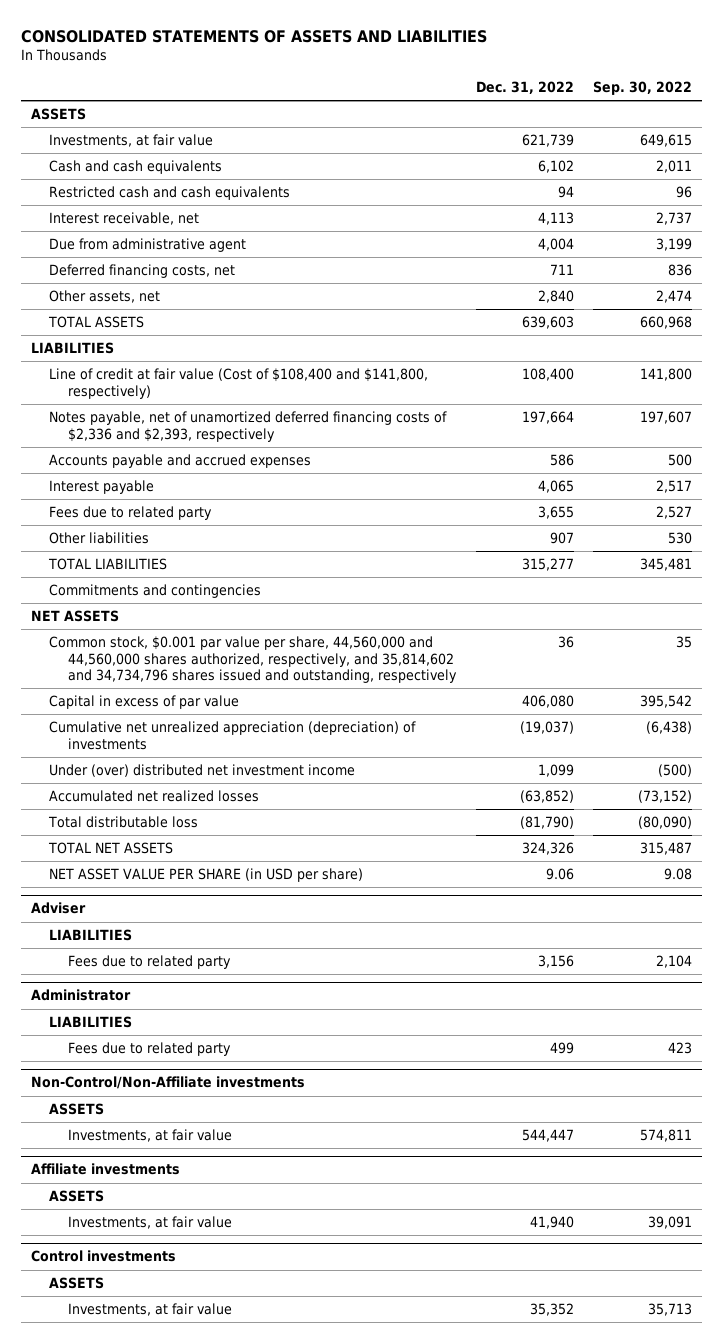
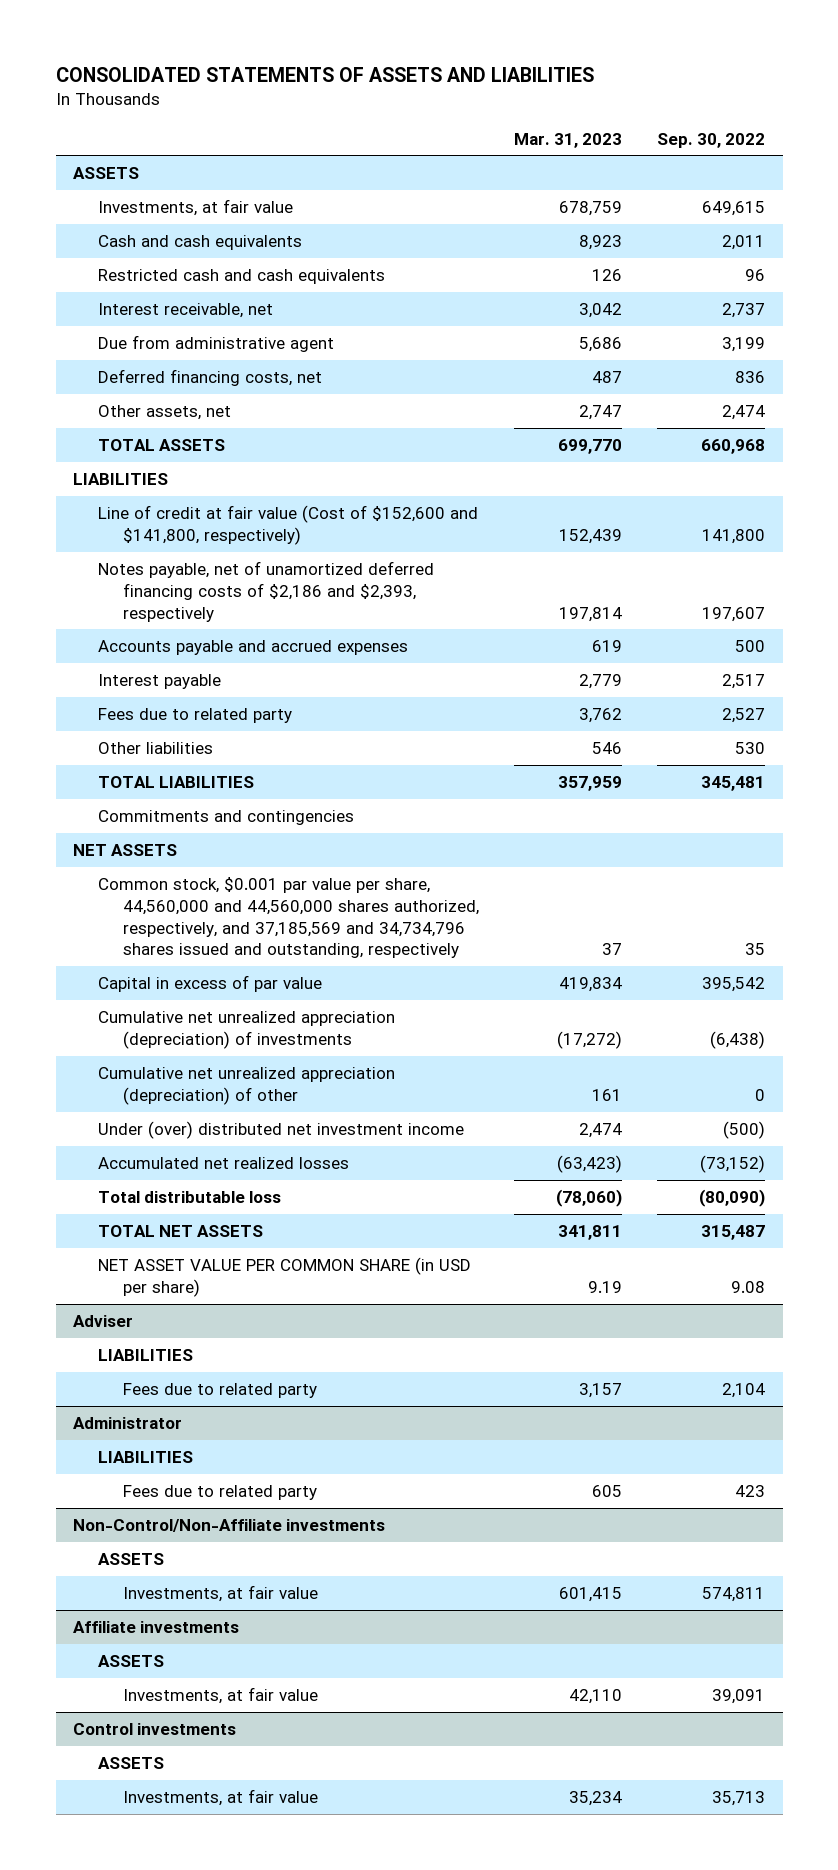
[475,80,574,94] Dec. 31, 2022 -> none
none -> [513,132,622,148] Mar. 31, 2023
[49,368,429,399] Line of credit at fair value (Cost of $108,400 and $141,800, respectively) -> [97,504,478,545] Line of credit at fair value (Cost of $152,600 and $141,800, respectively)
[49,411,448,442] Notes payable, net of unamortized deferred financing costs of $2,336 and $2,393, respectively -> [97,560,434,622] Notes payable, net of unamortized deferred financing costs of $2,186 and $2,393, respectively
[49,636,457,684] Common stock, $0.001 par value per share, 44,560,000 and 44,560,000 shares authorized, respectively, and 35,814,602 and 34,734,796 shares issued and outstanding, respectively -> [97,876,479,959] Common stock, $0.001 par value per share, 44,560,000 and 44,560,000 shares authorized, respectively, and 37,185,569 and 34,734,796 shares issued and outstanding, respectively
none -> [97,1066,395,1105] Cumulative net unrealized appreciation (depreciation) of other
[49,868,364,883] NET ASSET VALUE PER SHARE (in USD per share) -> [97,1256,471,1297] NET ASSET VALUE PER COMMON SHARE (in USD per share)

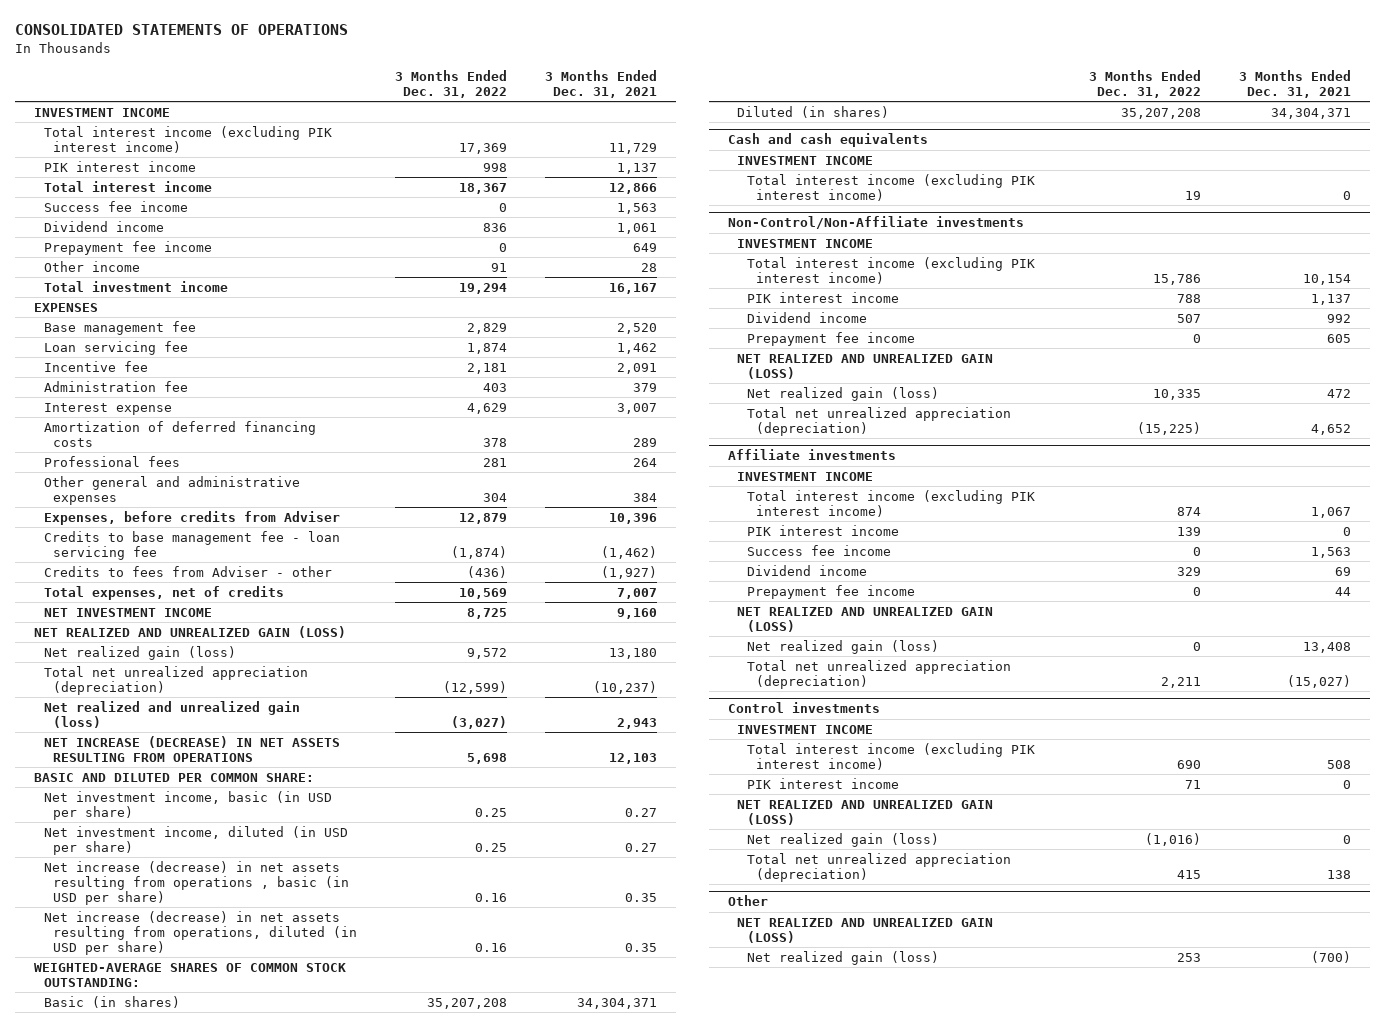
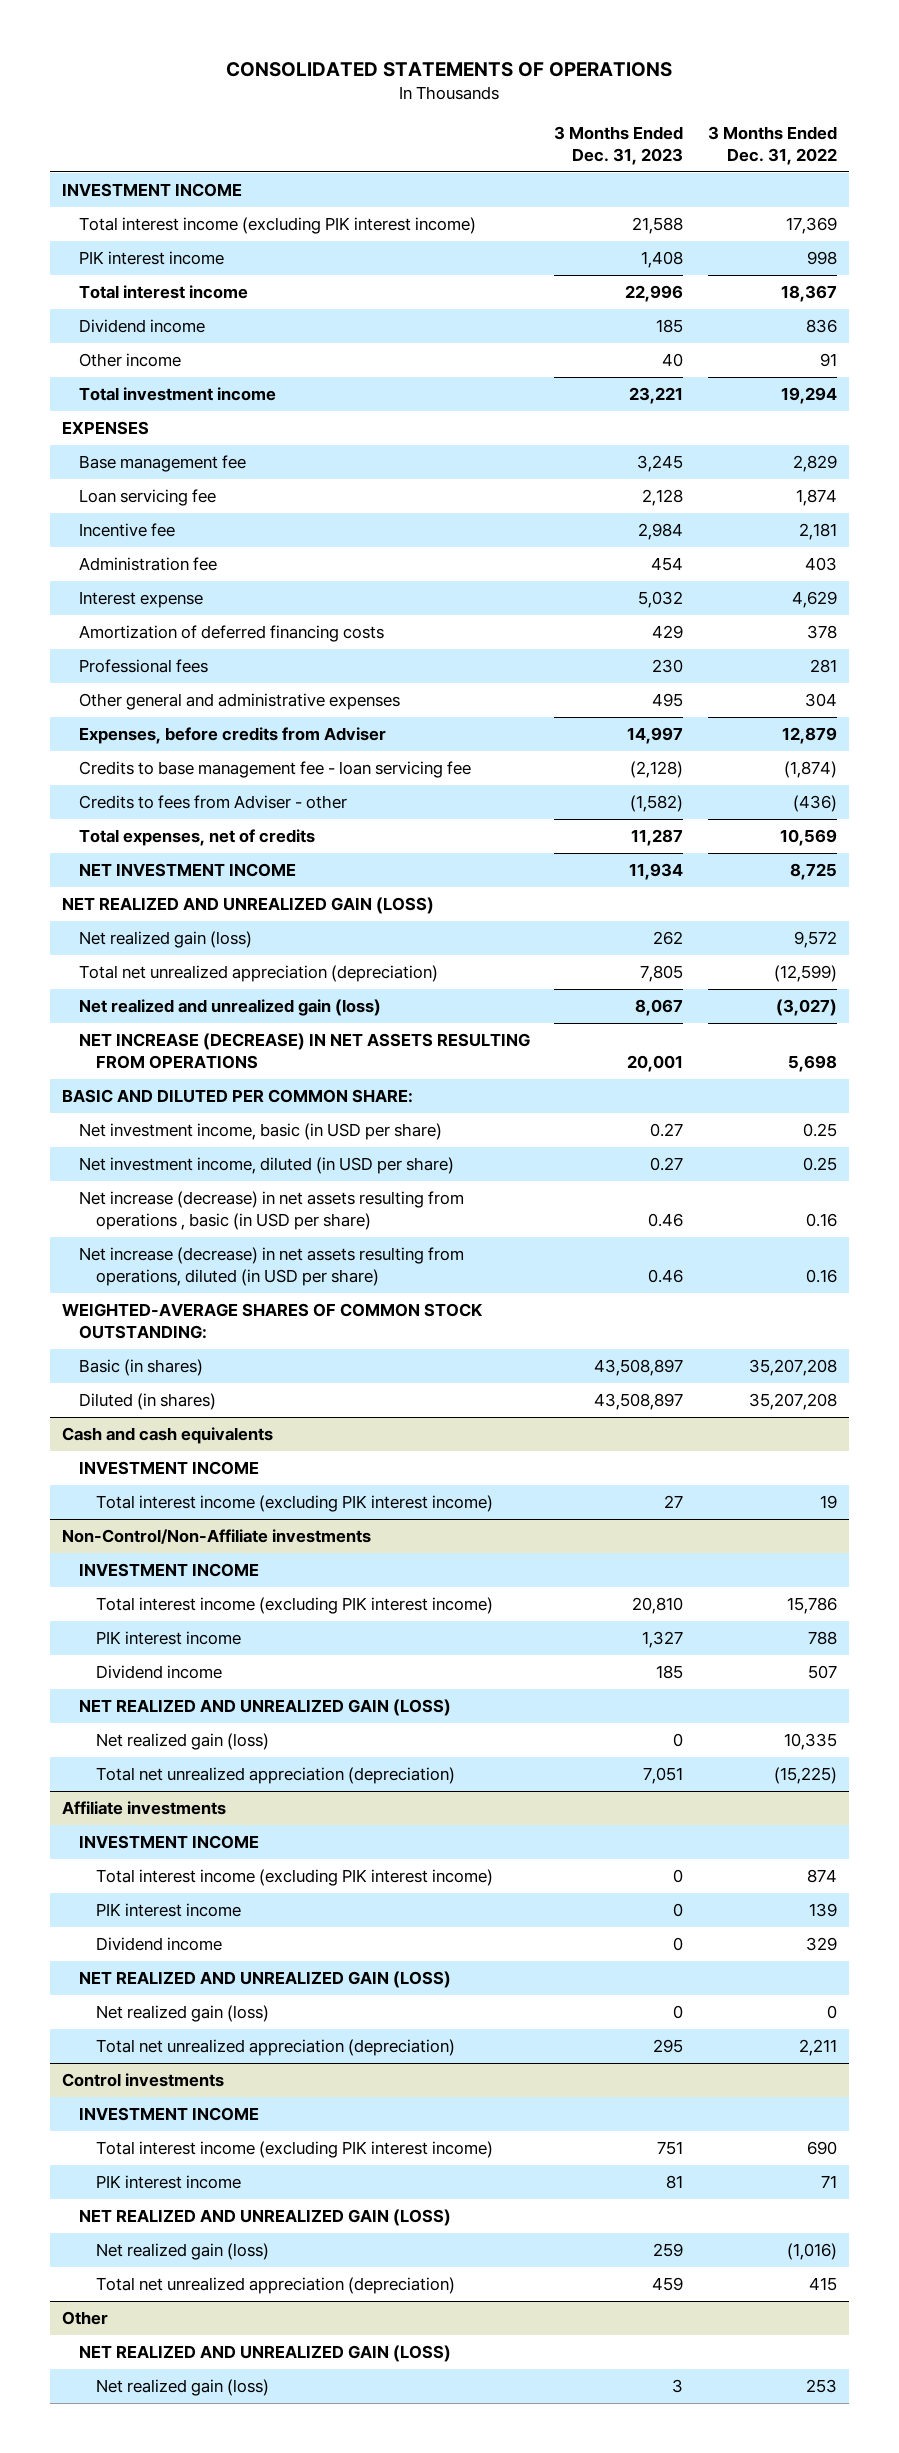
[545,69,658,98] 3 Months Ended Dec. 31, 2021 -> none
none -> [554,126,684,165] 3 Months Ended Dec. 31, 2023
[43,200,188,212] Success fee income -> none
[43,240,212,255] Prepayment fee income -> none
[746,331,915,346] Prepayment fee income -> none
[746,544,891,556] Success fee income -> none
[746,584,915,599] Prepayment fee income -> none

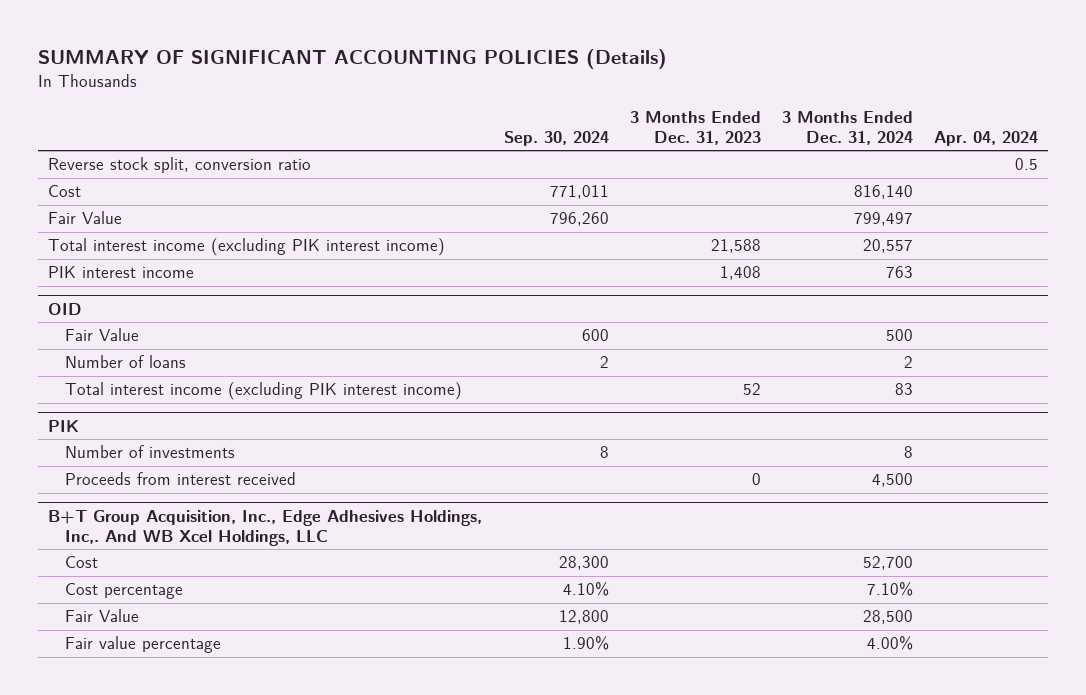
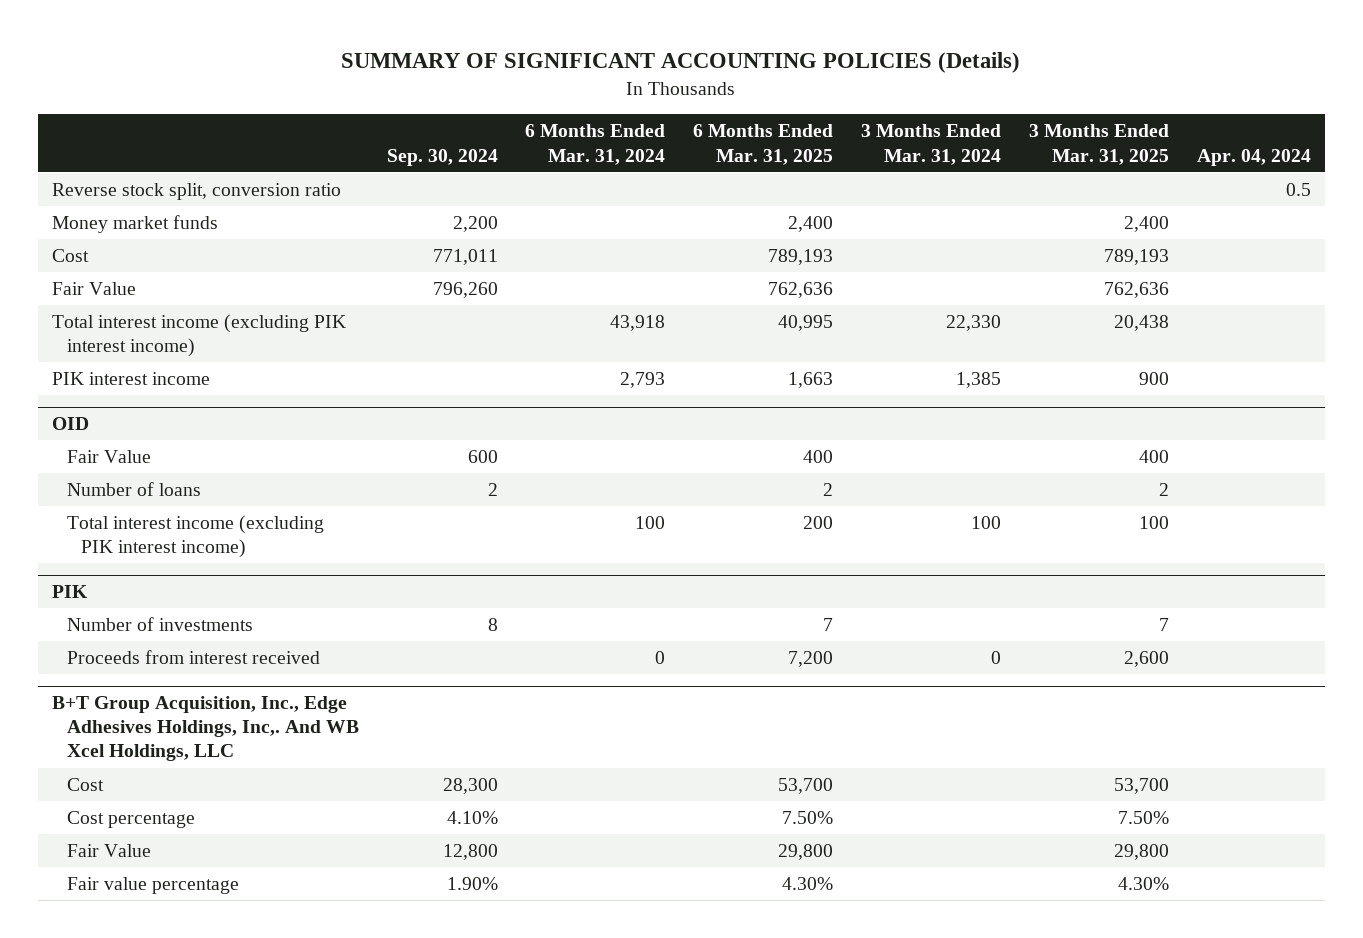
[629,111,761,145] 3 Months Ended Dec. 31, 2023 -> none
[781,111,913,145] 3 Months Ended Dec. 31, 2024 -> none
none -> [525,124,666,165] 6 Months Ended Mar. 31, 2024
none -> [693,124,834,165] 6 Months Ended Mar. 31, 2025
none -> [861,124,1002,165] 3 Months Ended Mar. 31, 2024
none -> [1028,124,1169,165] 3 Months Ended Mar. 31, 2025
none -> [52,215,219,234] Money market funds

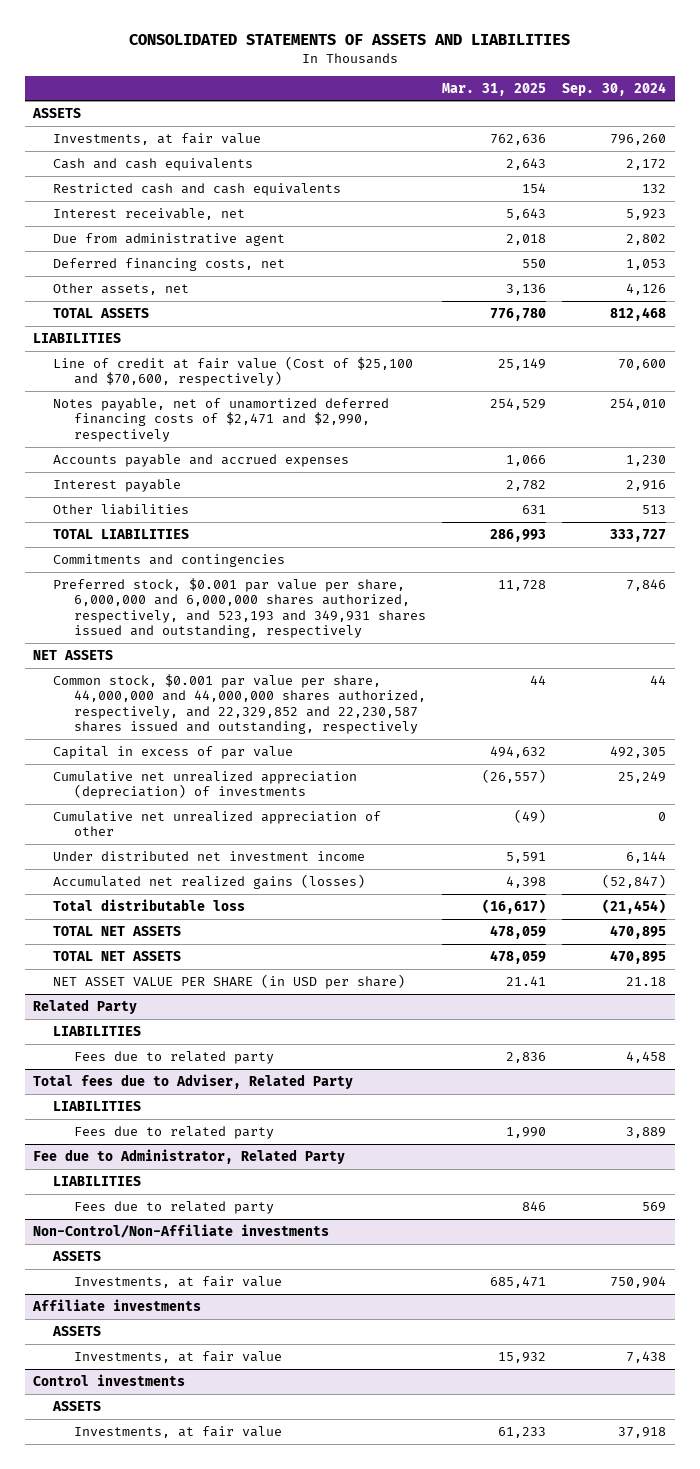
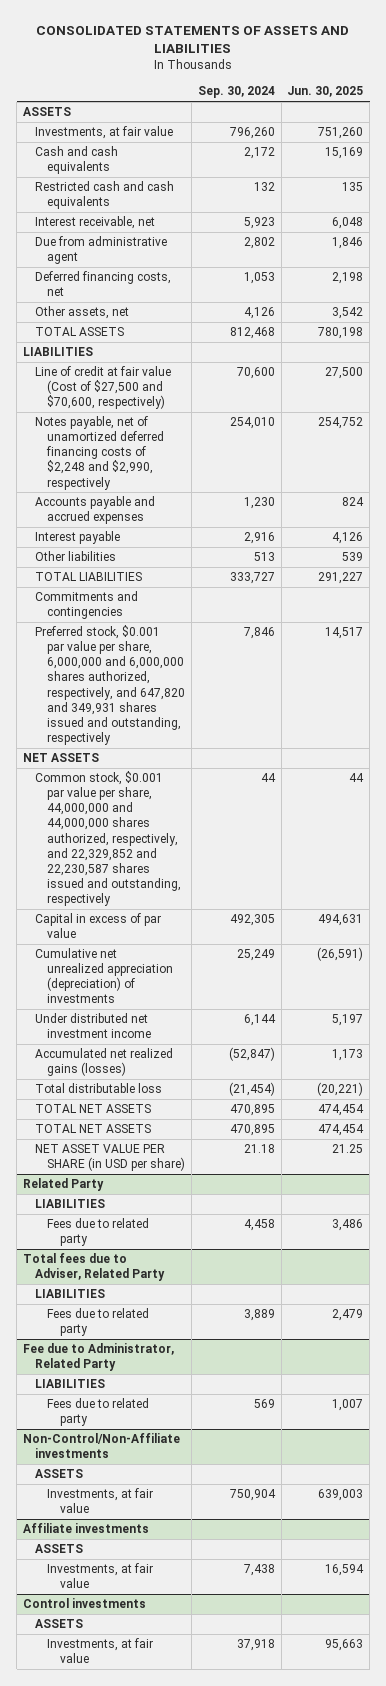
[442,82,547,96] Mar. 31, 2025 -> none
none -> [287,86,364,98] Jun. 30, 2025
[53,355,414,387] Line of credit at fair value (Cost of $25,100 and $70,600, respectively) -> [35,366,172,410] Line of credit at fair value (Cost of $27,500 and $70,600, respectively)
[53,397,390,442] Notes payable, net of unamortized deferred financing costs of $2,471 and $2,990, respectively -> [35,416,165,490] Notes payable, net of unamortized deferred financing costs of $2,248 and $2,990, respectively
[53,577,426,639] Preferred stock, $0.001 par value per share, 6,000,000 and 6,000,000 shares authorized, respectively, and 523,193 and 349,931 shares issued and outstanding, respectively -> [35,625,186,745] Preferred stock, $0.001 par value per share, 6,000,000 and 6,000,000 shares authorized, respectively, and 647,820 and 349,931 shares issued and outstanding, respectively
[53,810,382,837] Cumulative net unrealized appreciation of other -> none

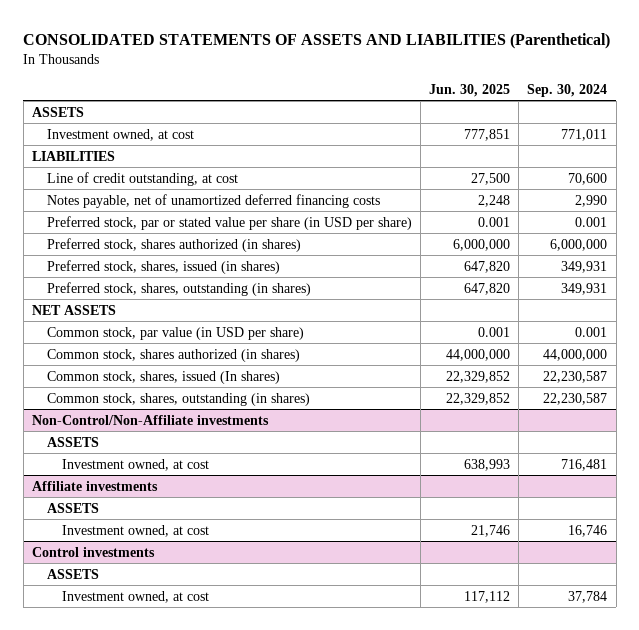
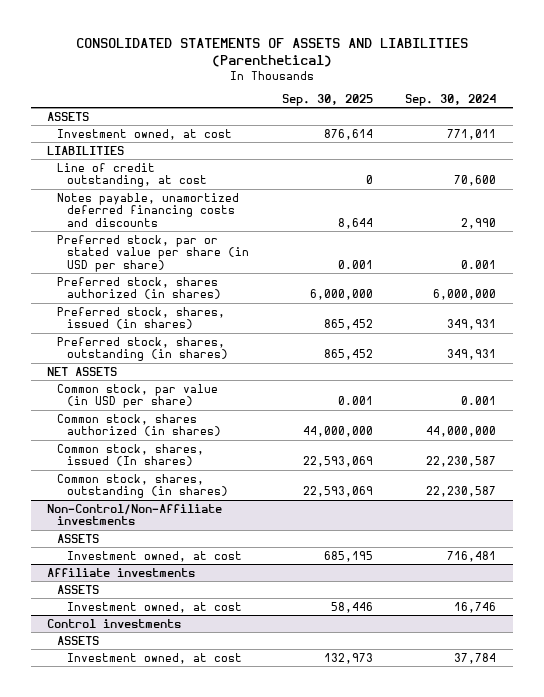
[429,83,511,97] Jun. 30, 2025 -> none
none -> [281,94,373,107] Sep. 30, 2025
[46,193,380,208] Notes payable, net of unamortized deferred financing costs -> [56,192,239,228] Notes payable, unamortized deferred financing costs and discounts

